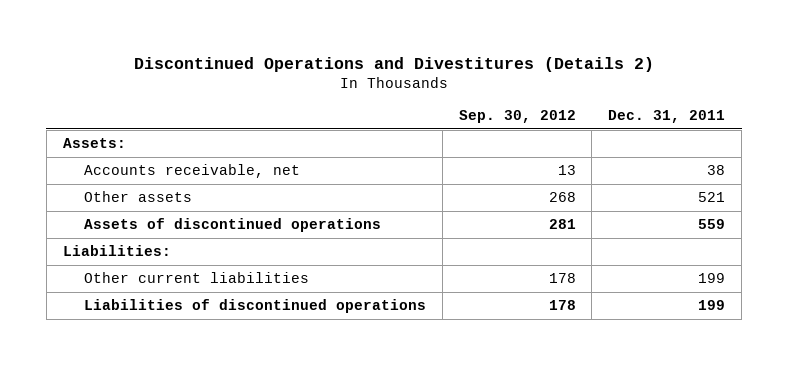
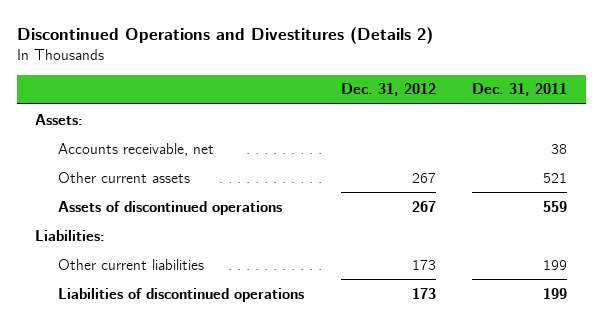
[458,110,576,124] Sep. 30, 2012 -> none
none -> [340,83,436,97] Dec. 31, 2012
[83,191,192,203] Other assets -> [57,171,190,183] Other current assets

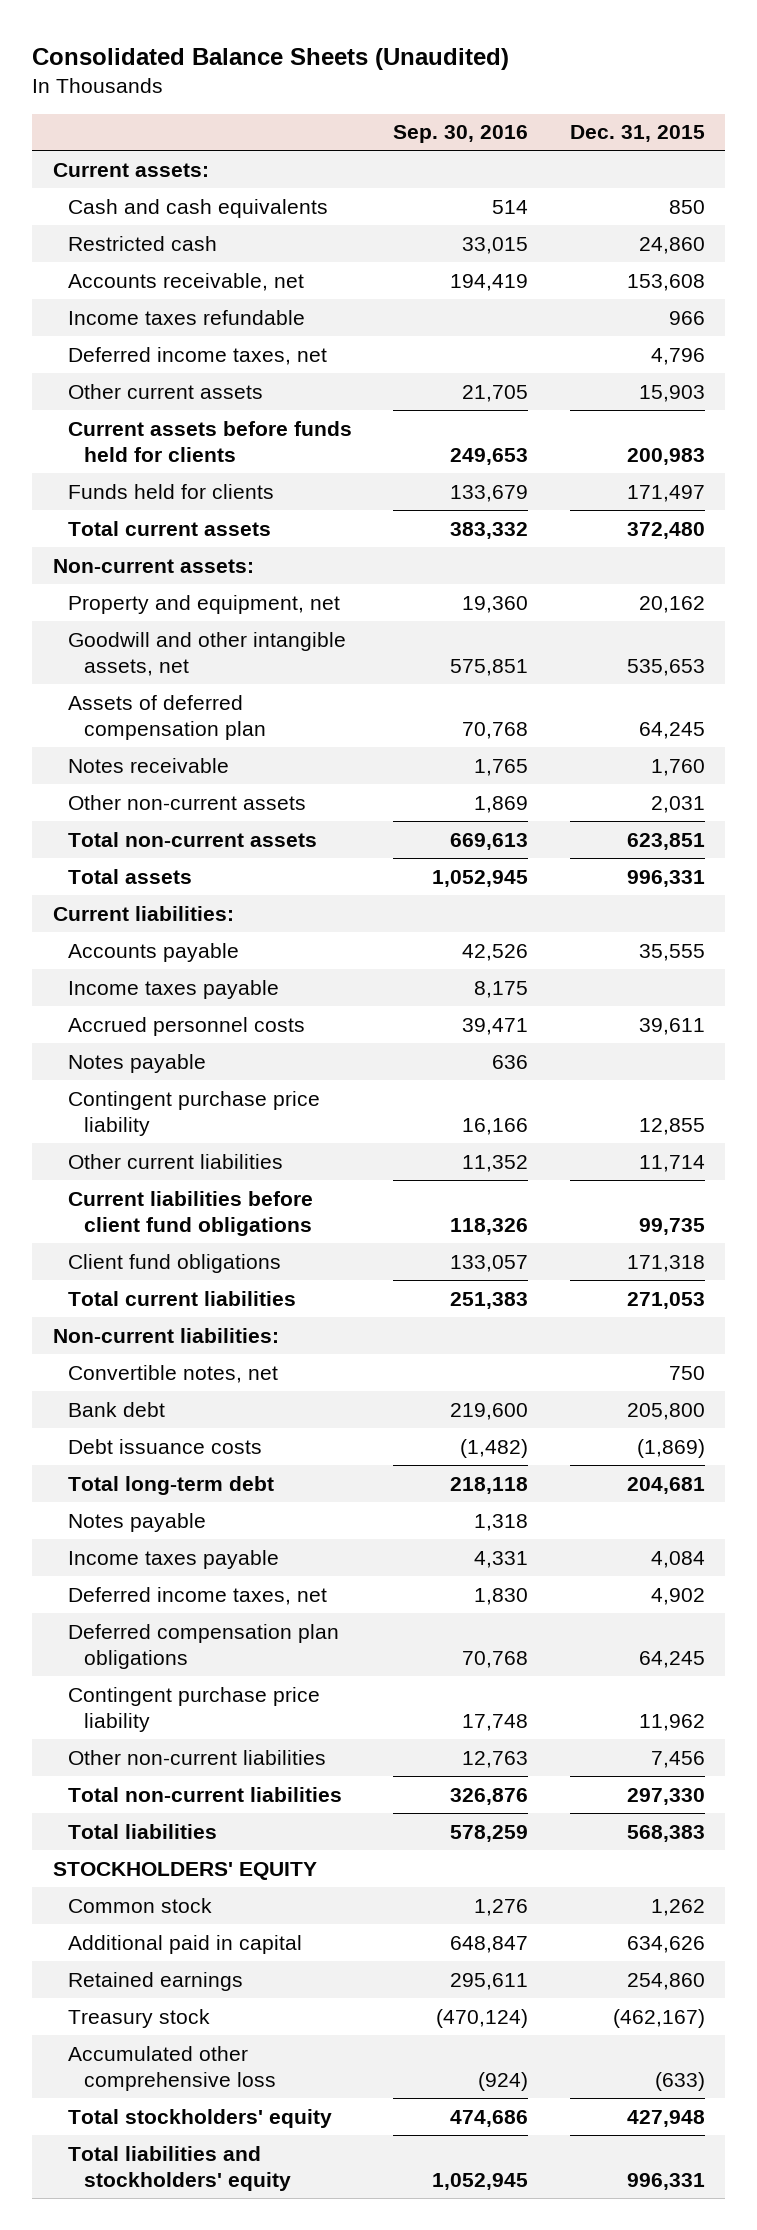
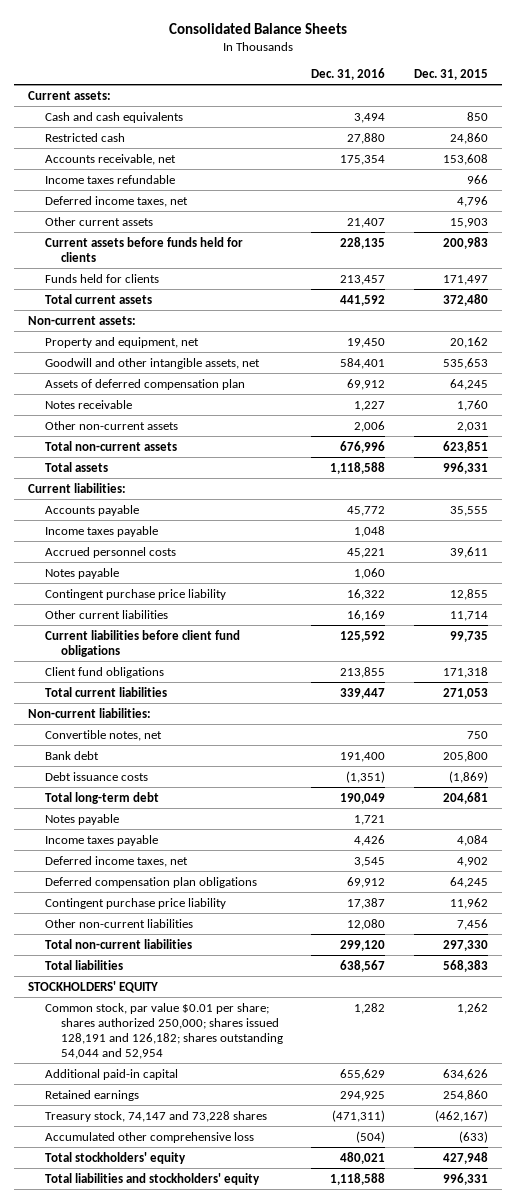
[32,47,510,70] Consolidated Balance Sheets (Unaudited) -> [168,22,347,34] Consolidated Balance Sheets
[393,125,529,144] Sep. 30, 2016 -> none
none -> [311,68,386,81] Dec. 31, 2016
[68,1897,213,1913] Common stock -> [44,1002,284,1059] Common stock, par value $0.01 per share; shares authorized 250,000; shares issued 128,191 and 126,182; shares outstanding 54,044 and 52,954
[68,1934,303,1954] Additional paid in capital -> [44,1068,178,1080] Additional paid-in capital
[68,2008,211,2028] Treasury stock -> [44,1110,267,1122] Treasury stock, 74,147 and 73,228 shares

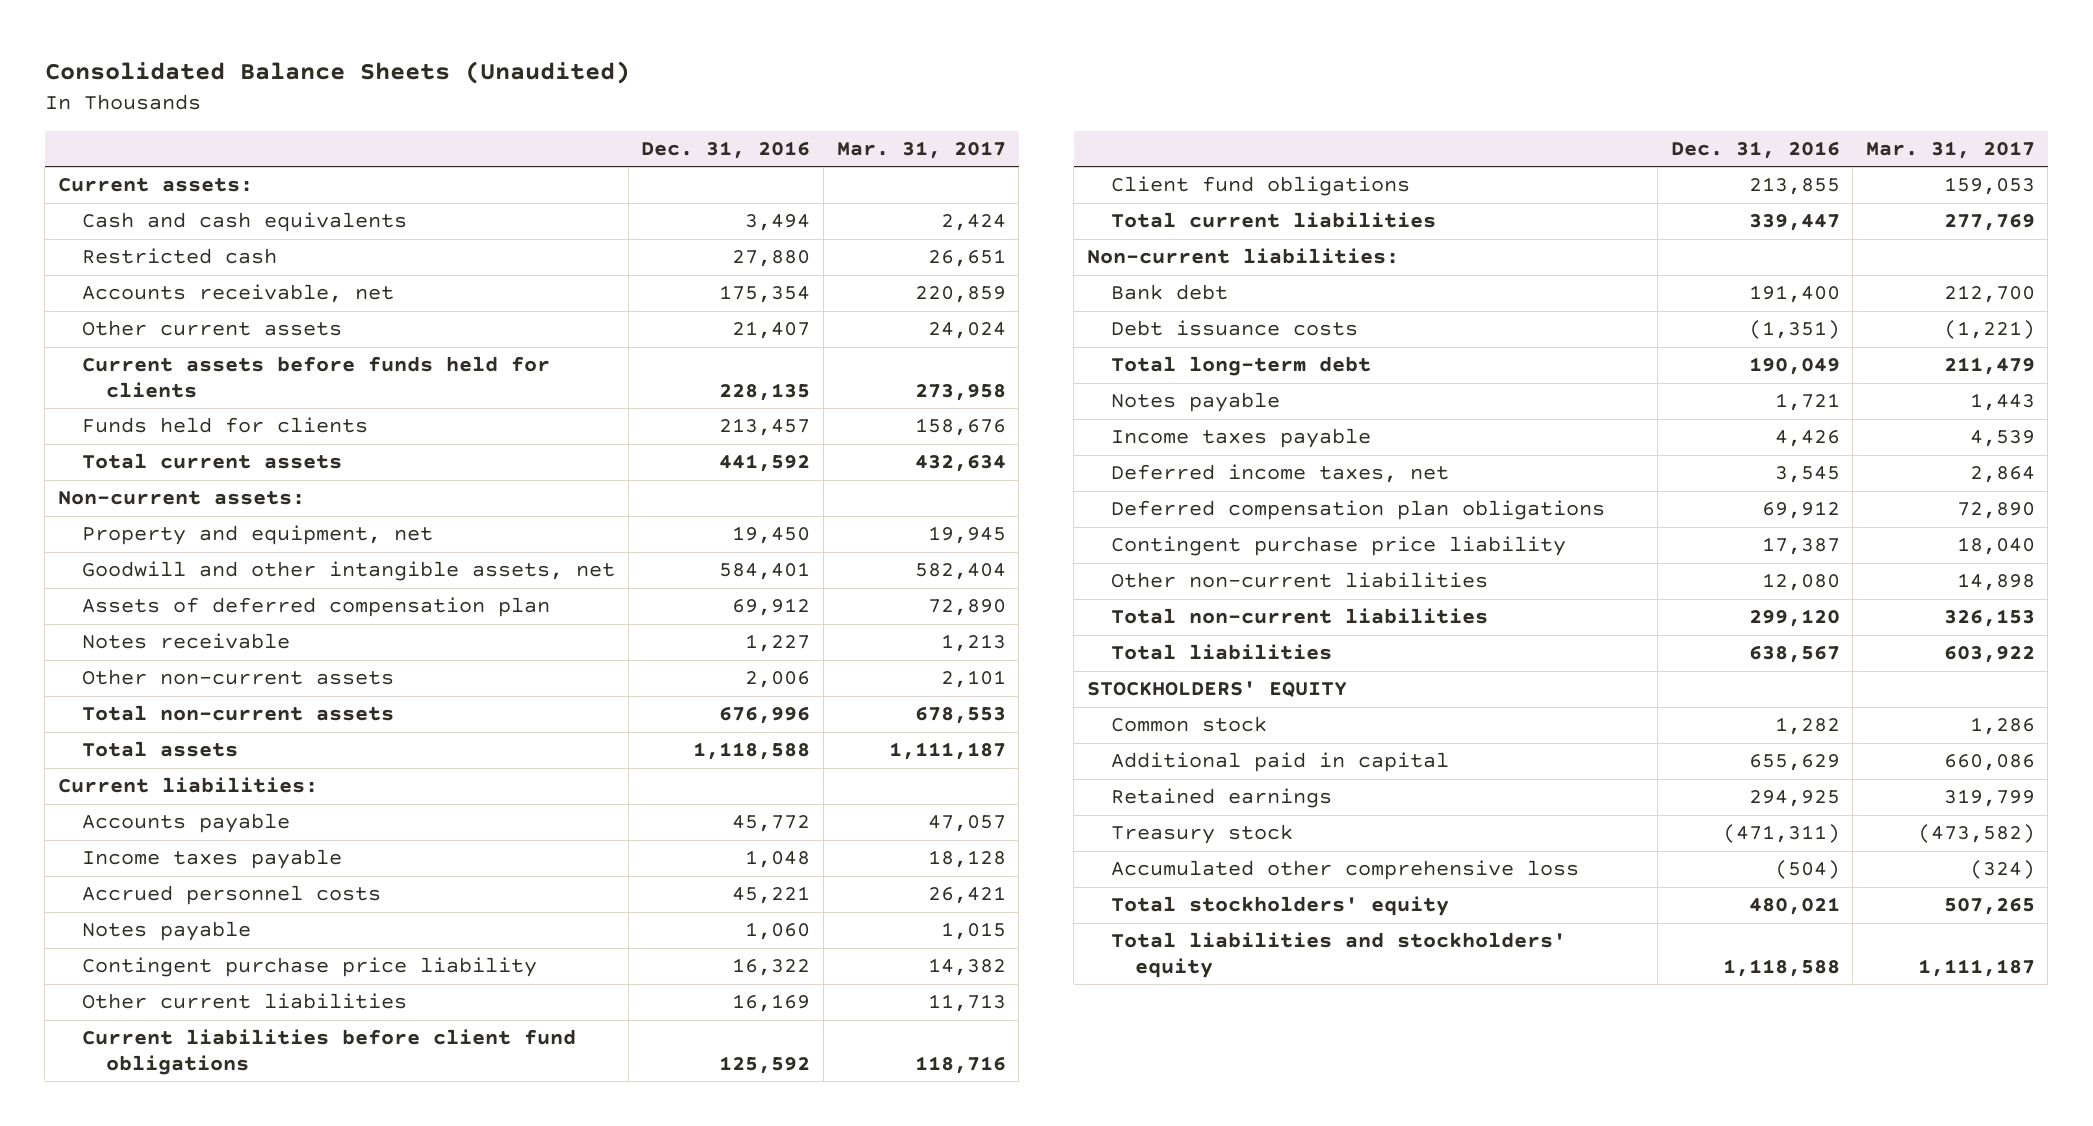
[168,22,347,34] Consolidated Balance Sheets -> [44,61,630,85] Consolidated Balance Sheets (Unaudited)
[413,69,488,81] Dec. 31, 2015 -> none
none -> [836,141,1006,160] Mar. 31, 2017
[44,174,175,184] Income taxes refundable -> none
[44,195,188,207] Deferred income taxes, net -> none
[44,729,162,741] Convertible notes, net -> none
[44,1002,284,1059] Common stock, par value $0.01 per share; shares authorized 250,000; shares issued 128,191 and 126,182; shares outstanding 54,044 and 52,954 -> [1111,716,1268,733] Common stock
[44,1068,178,1080] Additional paid-in capital -> [1111,752,1450,773] Additional paid in capital
[44,1110,267,1122] Treasury stock, 74,147 and 73,228 shares -> [1111,824,1294,845] Treasury stock

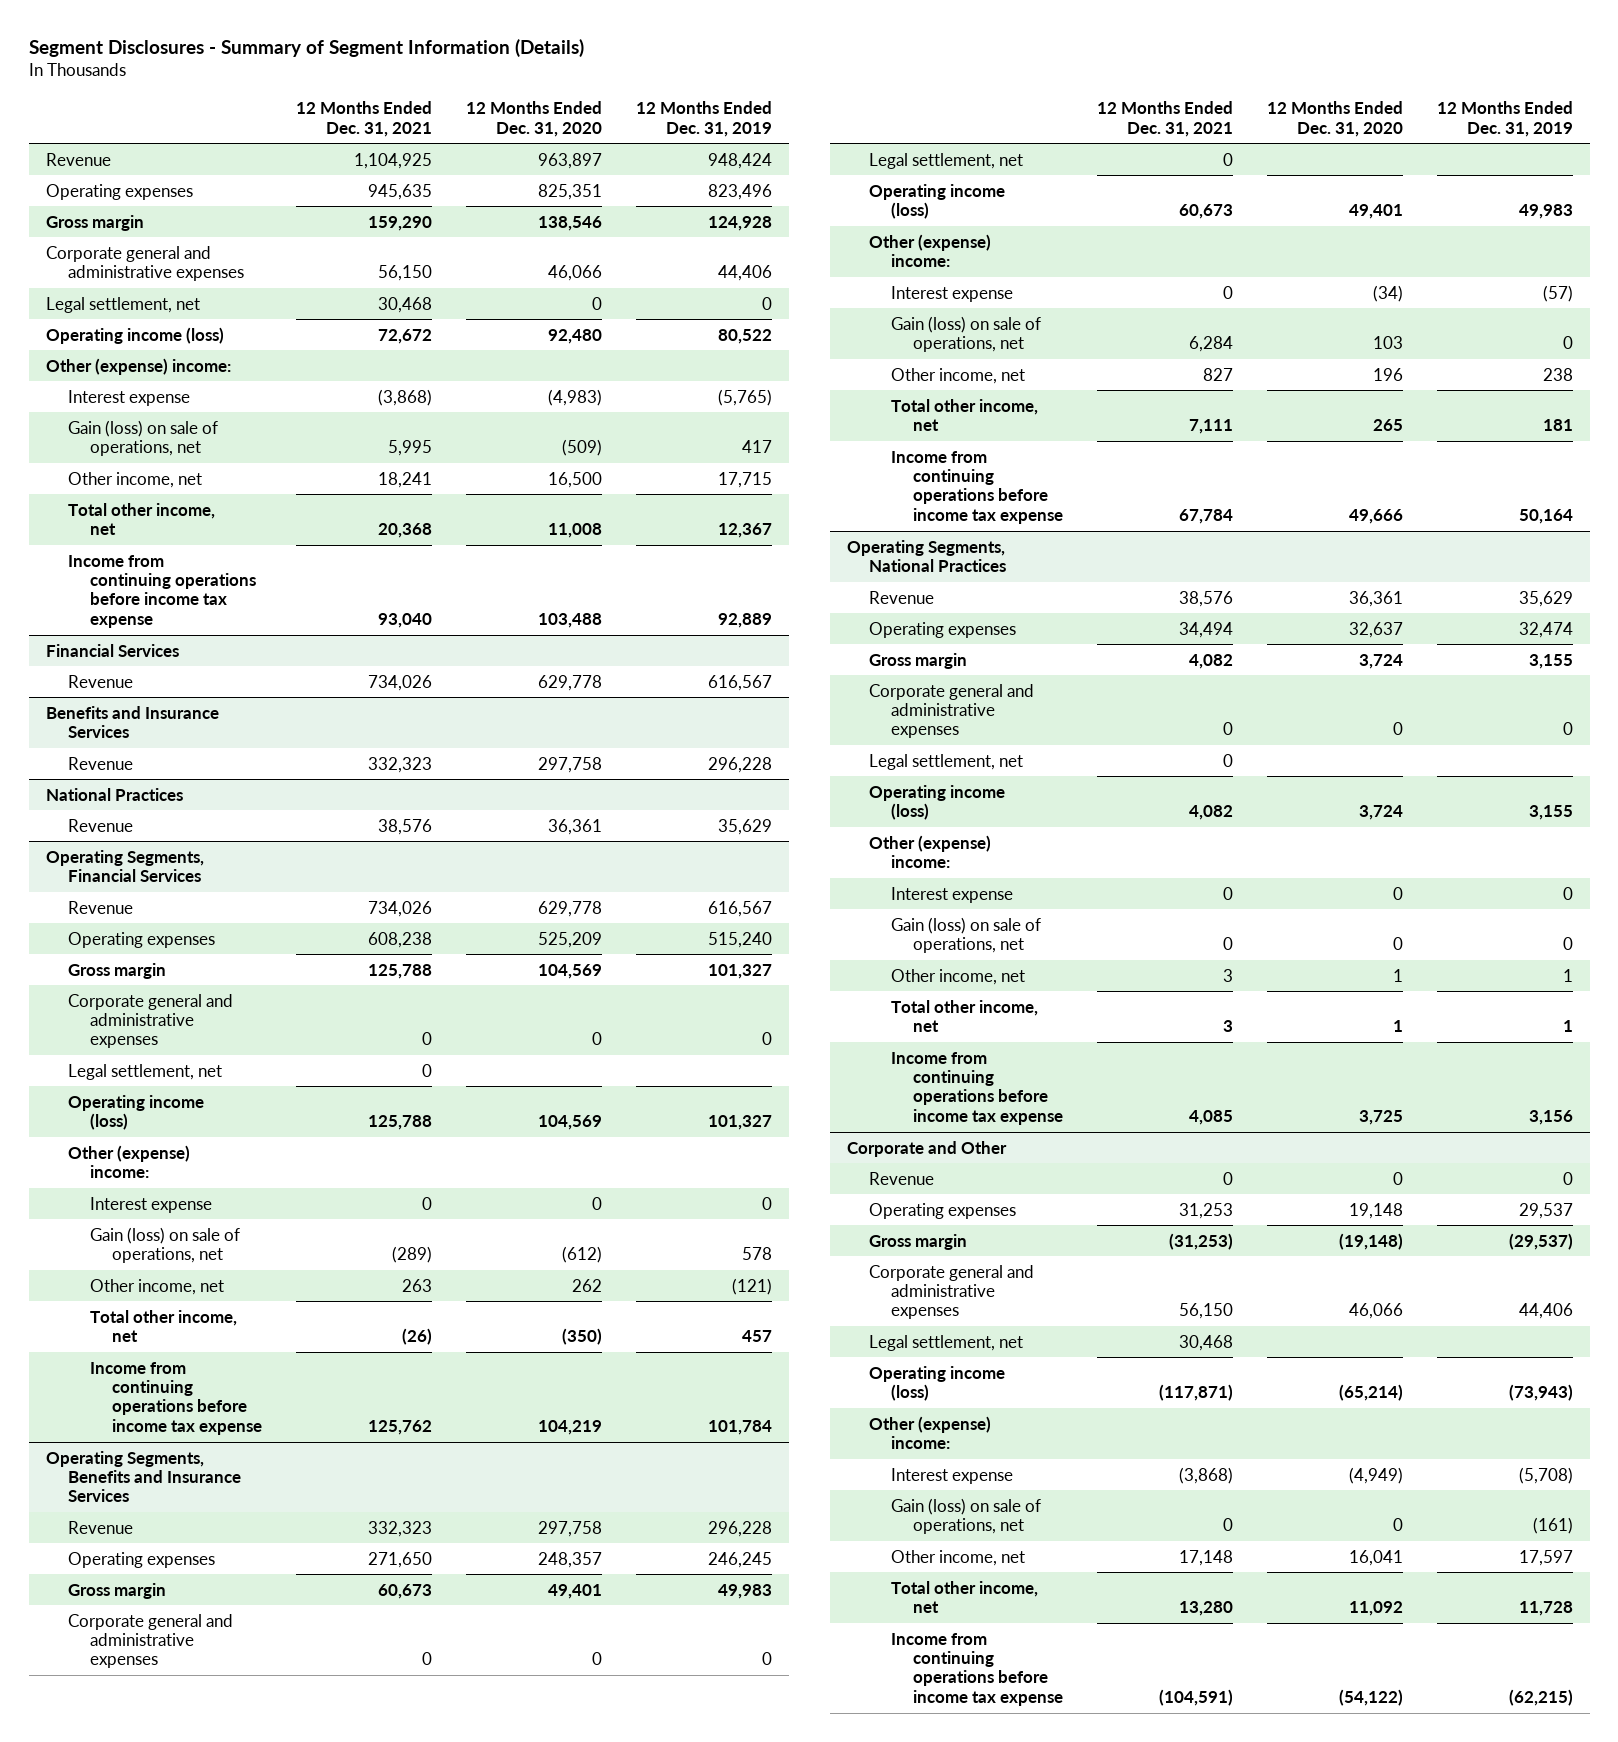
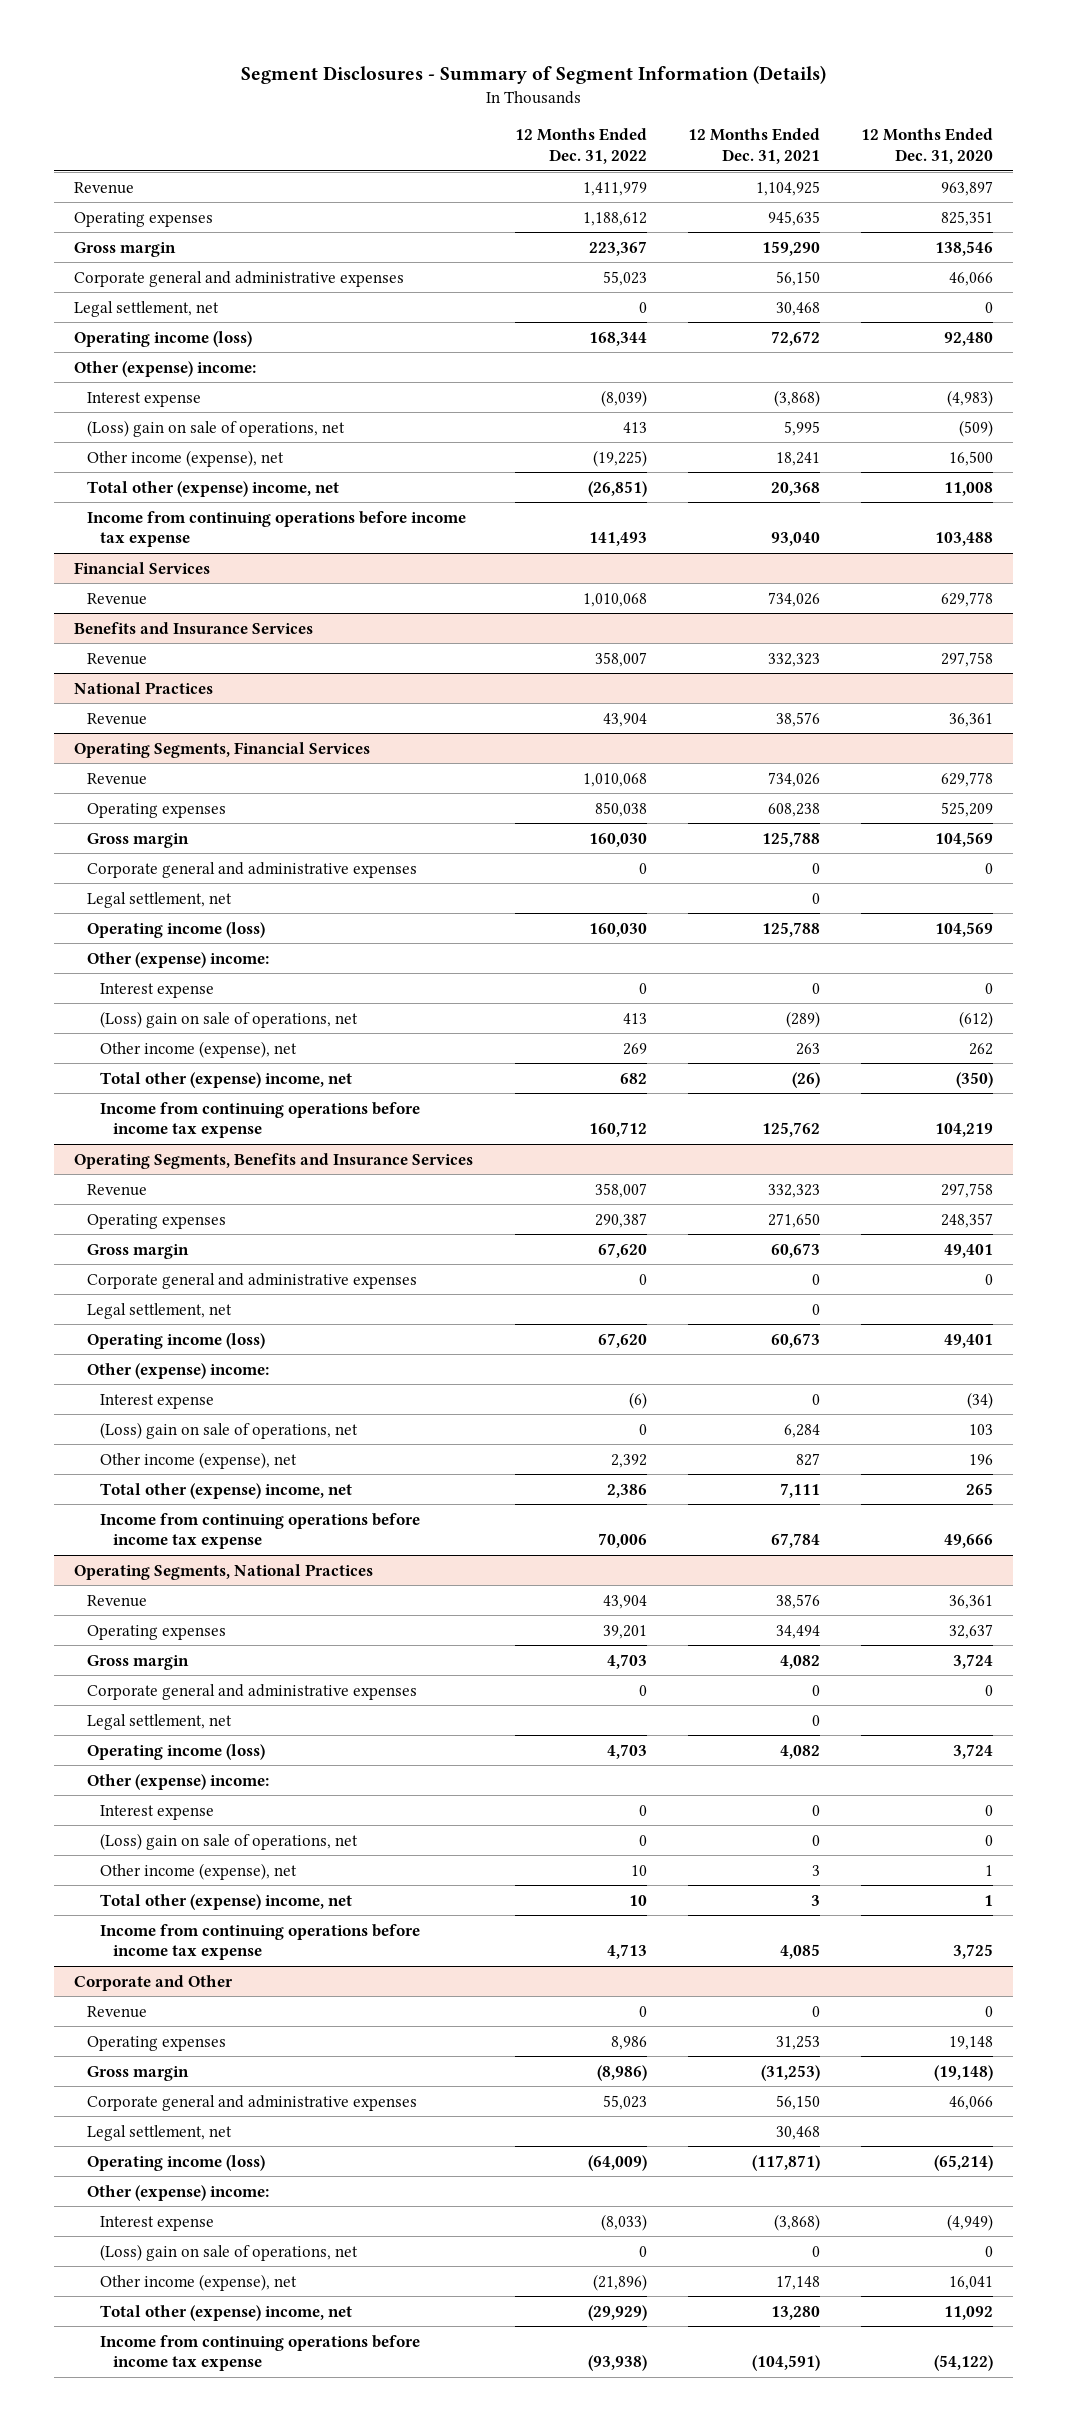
[635,101,772,137] 12 Months Ended Dec. 31, 2019 -> none
none -> [514,128,647,164] 12 Months Ended Dec. 31, 2022
[67,419,218,457] Gain (loss) on sale of operations, net -> [87,419,346,437] (Loss) gain on sale of operations, net
[67,471,202,488] Other income, net -> [87,449,285,467] Other income (expense), net
[67,502,215,536] Total other income, net -> [87,480,340,497] Total other (expense) income, net
[89,1226,240,1264] Gain (loss) on sale of operations, net -> [99,1010,358,1028] (Loss) gain on sale of operations, net
[89,1278,224,1295] Other income, net -> [99,1040,297,1058] Other income (expense), net
[89,1309,237,1343] Total other income, net -> [99,1071,352,1088] Total other (expense) income, net
[890,315,1041,353] Gain (loss) on sale of operations, net -> [99,1421,358,1439] (Loss) gain on sale of operations, net
[890,367,1025,384] Other income, net -> [99,1451,297,1469] Other income (expense), net
[890,398,1038,432] Total other income, net -> [99,1482,352,1499] Total other (expense) income, net
[890,916,1041,954] Gain (loss) on sale of operations, net -> [99,1832,358,1850] (Loss) gain on sale of operations, net
[890,968,1025,985] Other income, net -> [99,1862,297,1880] Other income (expense), net
[890,999,1038,1033] Total other income, net -> [99,1893,352,1910] Total other (expense) income, net
[890,1497,1041,1535] Gain (loss) on sale of operations, net -> [99,2243,358,2261] (Loss) gain on sale of operations, net
[890,1549,1025,1566] Other income, net -> [99,2273,297,2291] Other income (expense), net
[890,1580,1038,1614] Total other income, net -> [99,2304,352,2321] Total other (expense) income, net

